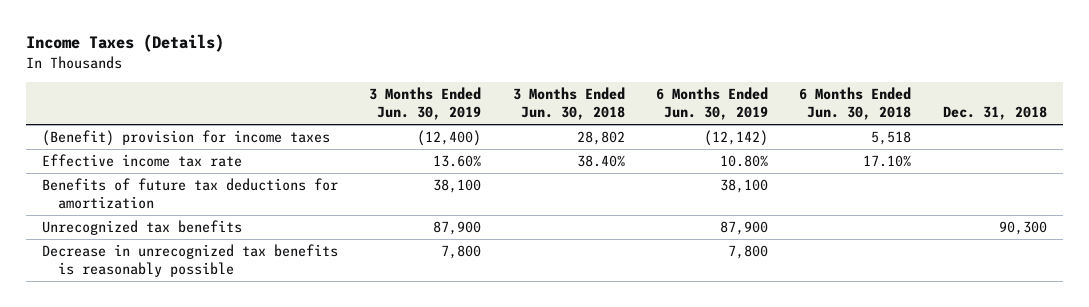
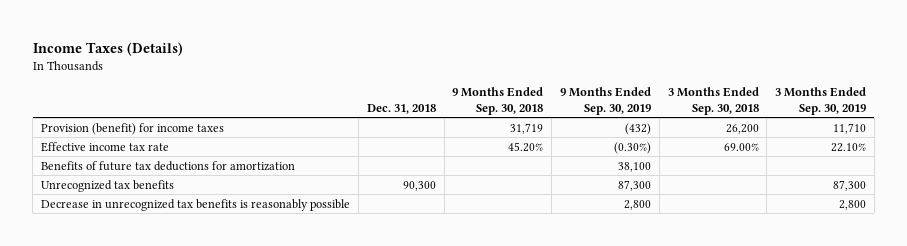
[369,86,482,121] 3 Months Ended Jun. 30, 2019 -> none
[512,86,625,121] 3 Months Ended Jun. 30, 2018 -> none
[655,86,768,121] 6 Months Ended Jun. 30, 2019 -> none
[799,86,912,121] 6 Months Ended Jun. 30, 2018 -> none
none -> [452,87,544,115] 9 Months Ended Sep. 30, 2018
none -> [560,87,652,115] 9 Months Ended Sep. 30, 2019
none -> [667,87,759,115] 3 Months Ended Sep. 30, 2018
none -> [775,87,867,115] 3 Months Ended Sep. 30, 2019
[41,129,330,146] (Benefit) provision for income taxes -> [41,122,225,135] Provision (benefit) for income taxes

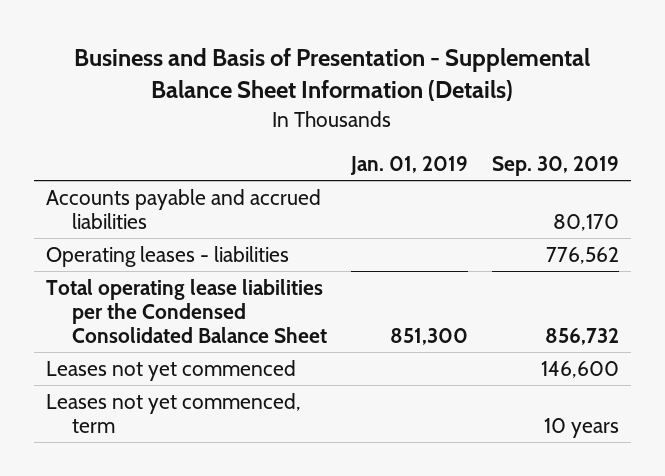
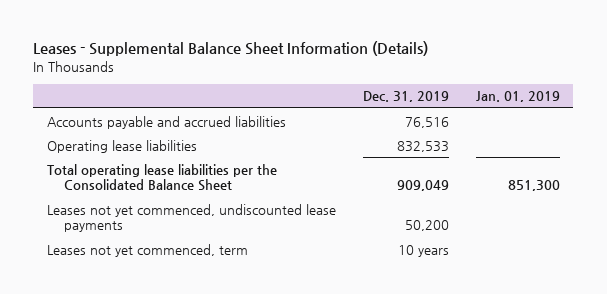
[74,48,591,102] Business and Basis of Presentation - Supplemental Balance Sheet Information (Details) -> [33,41,429,57] Leases - Supplemental Balance Sheet Information (Details)
[492,156,620,177] Sep. 30, 2019 -> none
none -> [362,91,449,103] Dec. 31, 2019
[45,245,289,267] Operating leases - liabilities -> [46,139,197,153] Operating lease liabilities
[45,278,328,343] Total operating lease liabilities per the Condensed Consolidated Balance Sheet -> [46,163,277,192] Total operating lease liabilities per the Consolidated Balance Sheet
[45,359,296,381] Leases not yet commenced -> [46,203,336,233] Leases not yet commenced, undiscounted lease payments

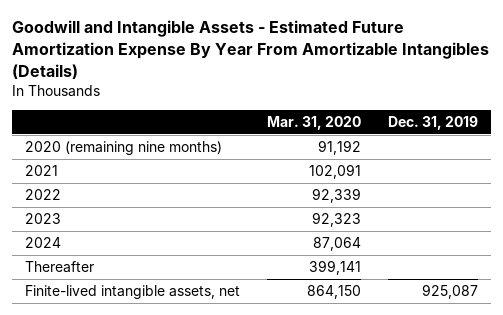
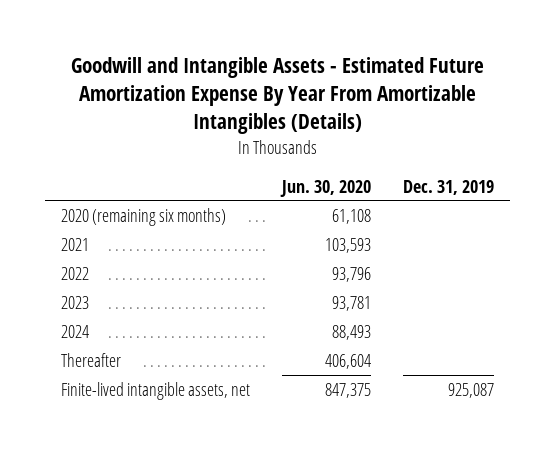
[267,115,362,130] Mar. 31, 2020 -> none
none -> [280,179,372,197] Jun. 30, 2020
[25,141,223,156] 2020 (remaining nine months) -> [60,207,226,226] 2020 (remaining six months)

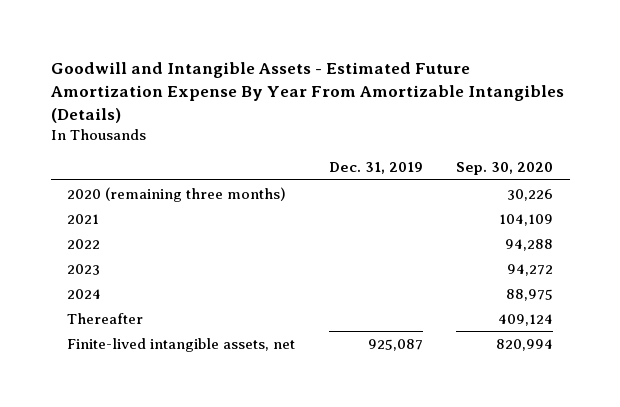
[280,179,372,197] Jun. 30, 2020 -> none
none -> [455,162,553,176] Sep. 30, 2020
[60,207,226,226] 2020 (remaining six months) -> [67,186,287,202] 2020 (remaining three months)

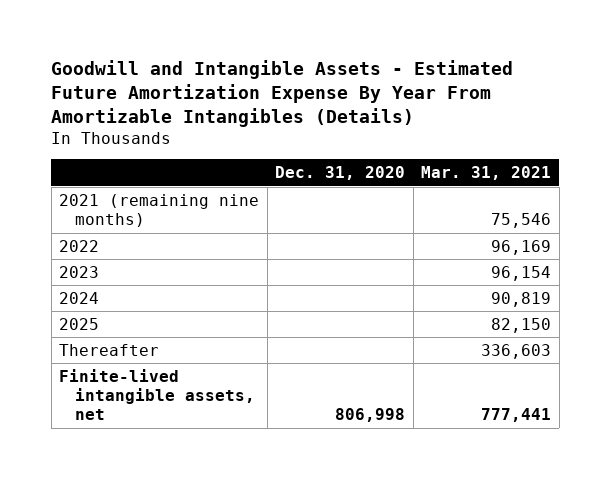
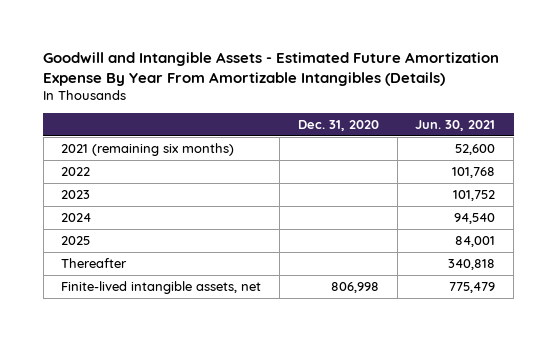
[421,166,552,181] Mar. 31, 2021 -> none
none -> [415,120,496,132] Jun. 30, 2021
[59,193,260,228] 2021 (remaining nine months) -> [61,142,235,156] 2021 (remaining six months)

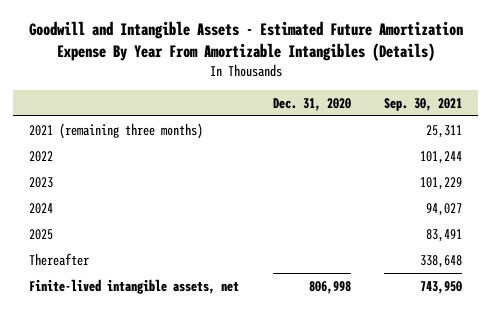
[415,120,496,132] Jun. 30, 2021 -> none
none -> [383,97,462,111] Sep. 30, 2021
[61,142,235,156] 2021 (remaining six months) -> [29,122,204,139] 2021 (remaining three months)

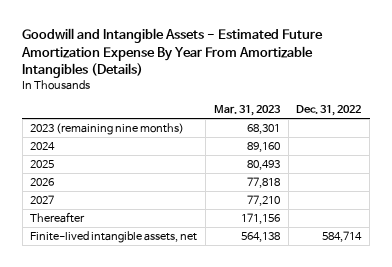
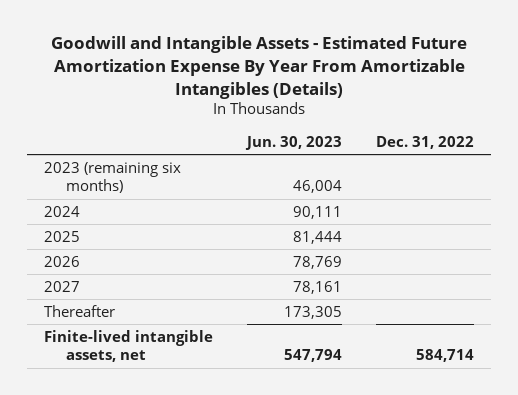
[213,105,281,117] Mar. 31, 2023 -> none
none -> [244,135,342,150] Jun. 30, 2023
[30,122,185,135] 2023 (remaining nine months) -> [43,161,181,194] 2023 (remaining six months)

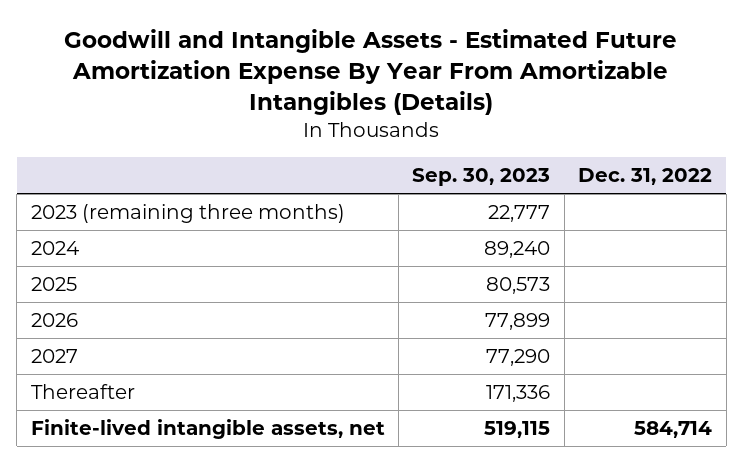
[244,135,342,150] Jun. 30, 2023 -> none
none -> [412,168,551,187] Sep. 30, 2023
[43,161,181,194] 2023 (remaining six months) -> [30,204,345,224] 2023 (remaining three months)

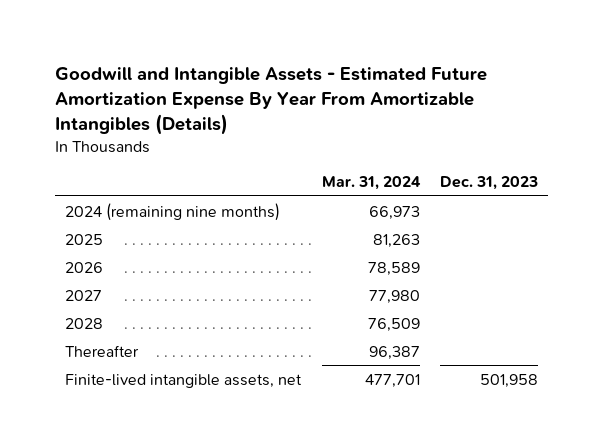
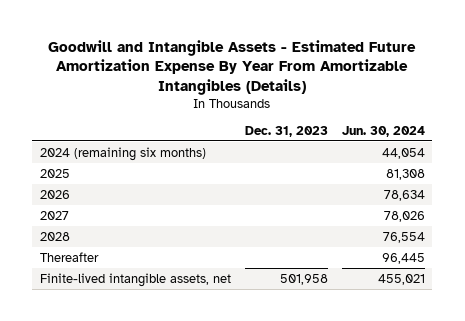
[321,176,421,191] Mar. 31, 2024 -> none
none -> [342,125,426,137] Jun. 30, 2024
[65,202,281,221] 2024 (remaining nine months) -> [39,146,206,161] 2024 (remaining six months)

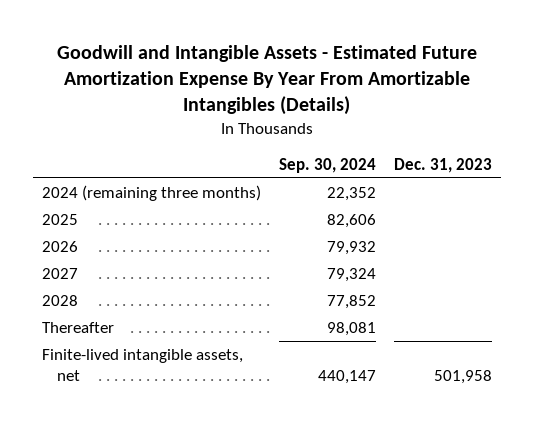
[342,125,426,137] Jun. 30, 2024 -> none
none -> [278,157,376,173] Sep. 30, 2024
[39,146,206,161] 2024 (remaining six months) -> [41,185,261,202] 2024 (remaining three months)

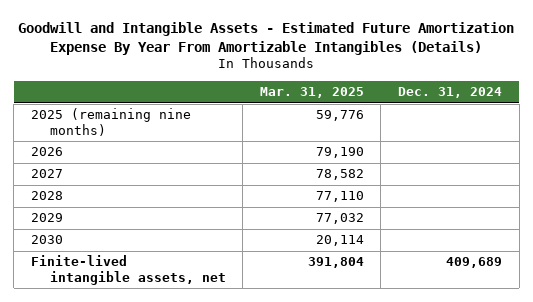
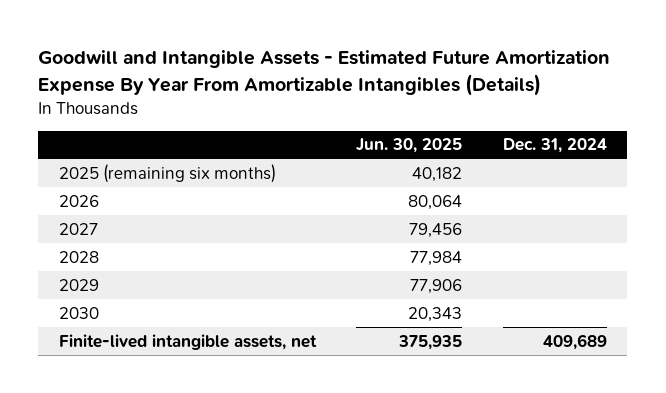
[259,87,364,99] Mar. 31, 2025 -> none
none -> [356,138,463,154] Jun. 30, 2025
[30,108,191,136] 2025 (remaining nine months) -> [58,163,276,183] 2025 (remaining six months)

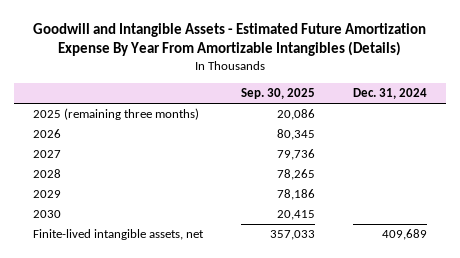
[356,138,463,154] Jun. 30, 2025 -> none
none -> [240,88,315,100] Sep. 30, 2025
[58,163,276,183] 2025 (remaining six months) -> [32,108,199,121] 2025 (remaining three months)

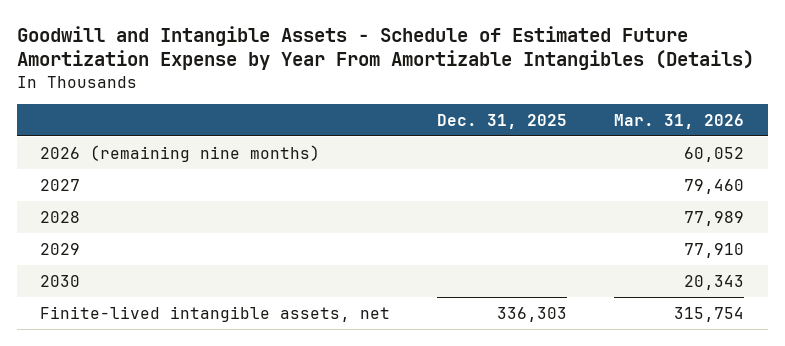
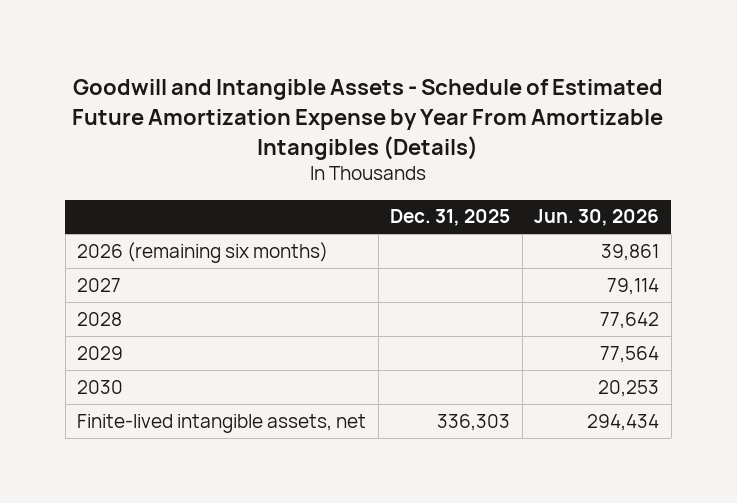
[614,113,745,129] Mar. 31, 2026 -> none
none -> [534,209,660,227] Jun. 30, 2026
[40,144,321,162] 2026 (remaining nine months) -> [77,241,329,263] 2026 (remaining six months)

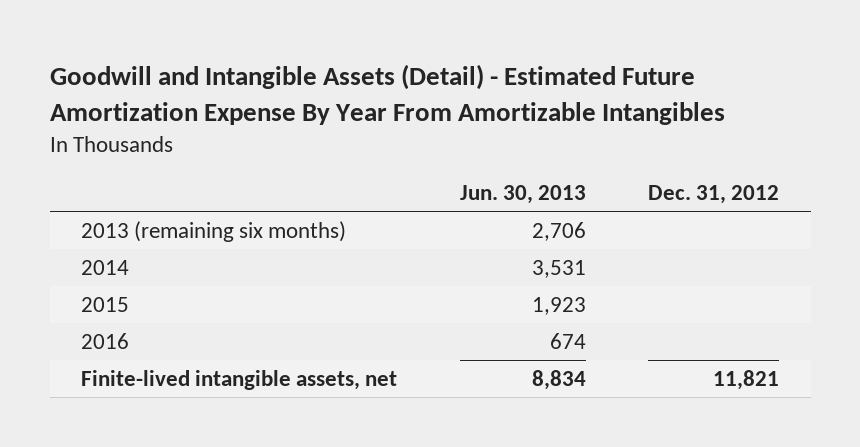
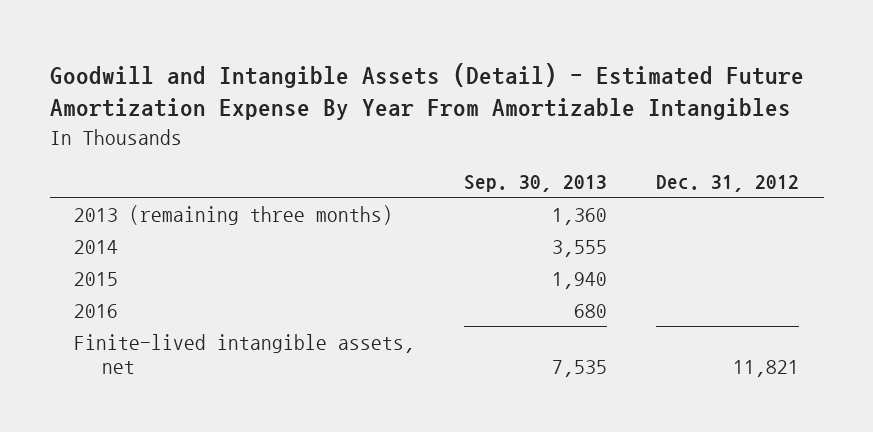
[459,185,586,205] Jun. 30, 2013 -> none
none -> [464,175,608,193] Sep. 30, 2013
[80,220,346,242] 2013 (remaining six months) -> [74,204,394,225] 2013 (remaining three months)

